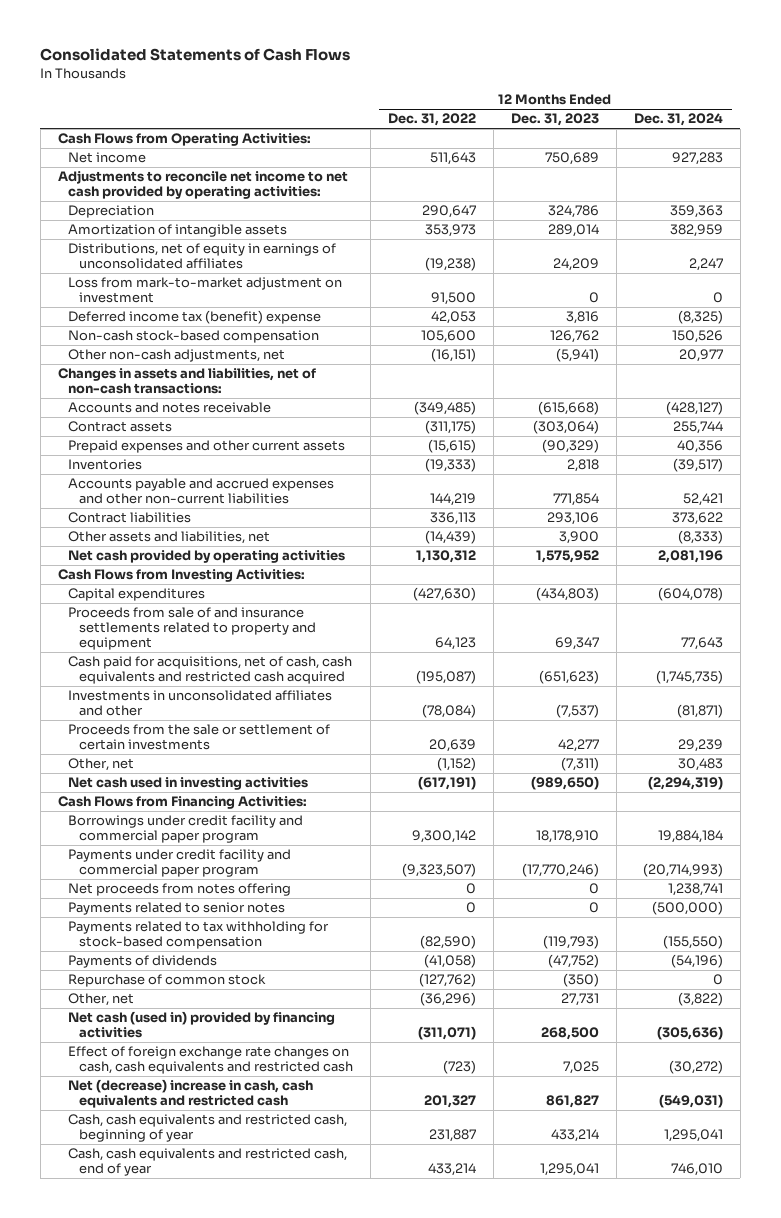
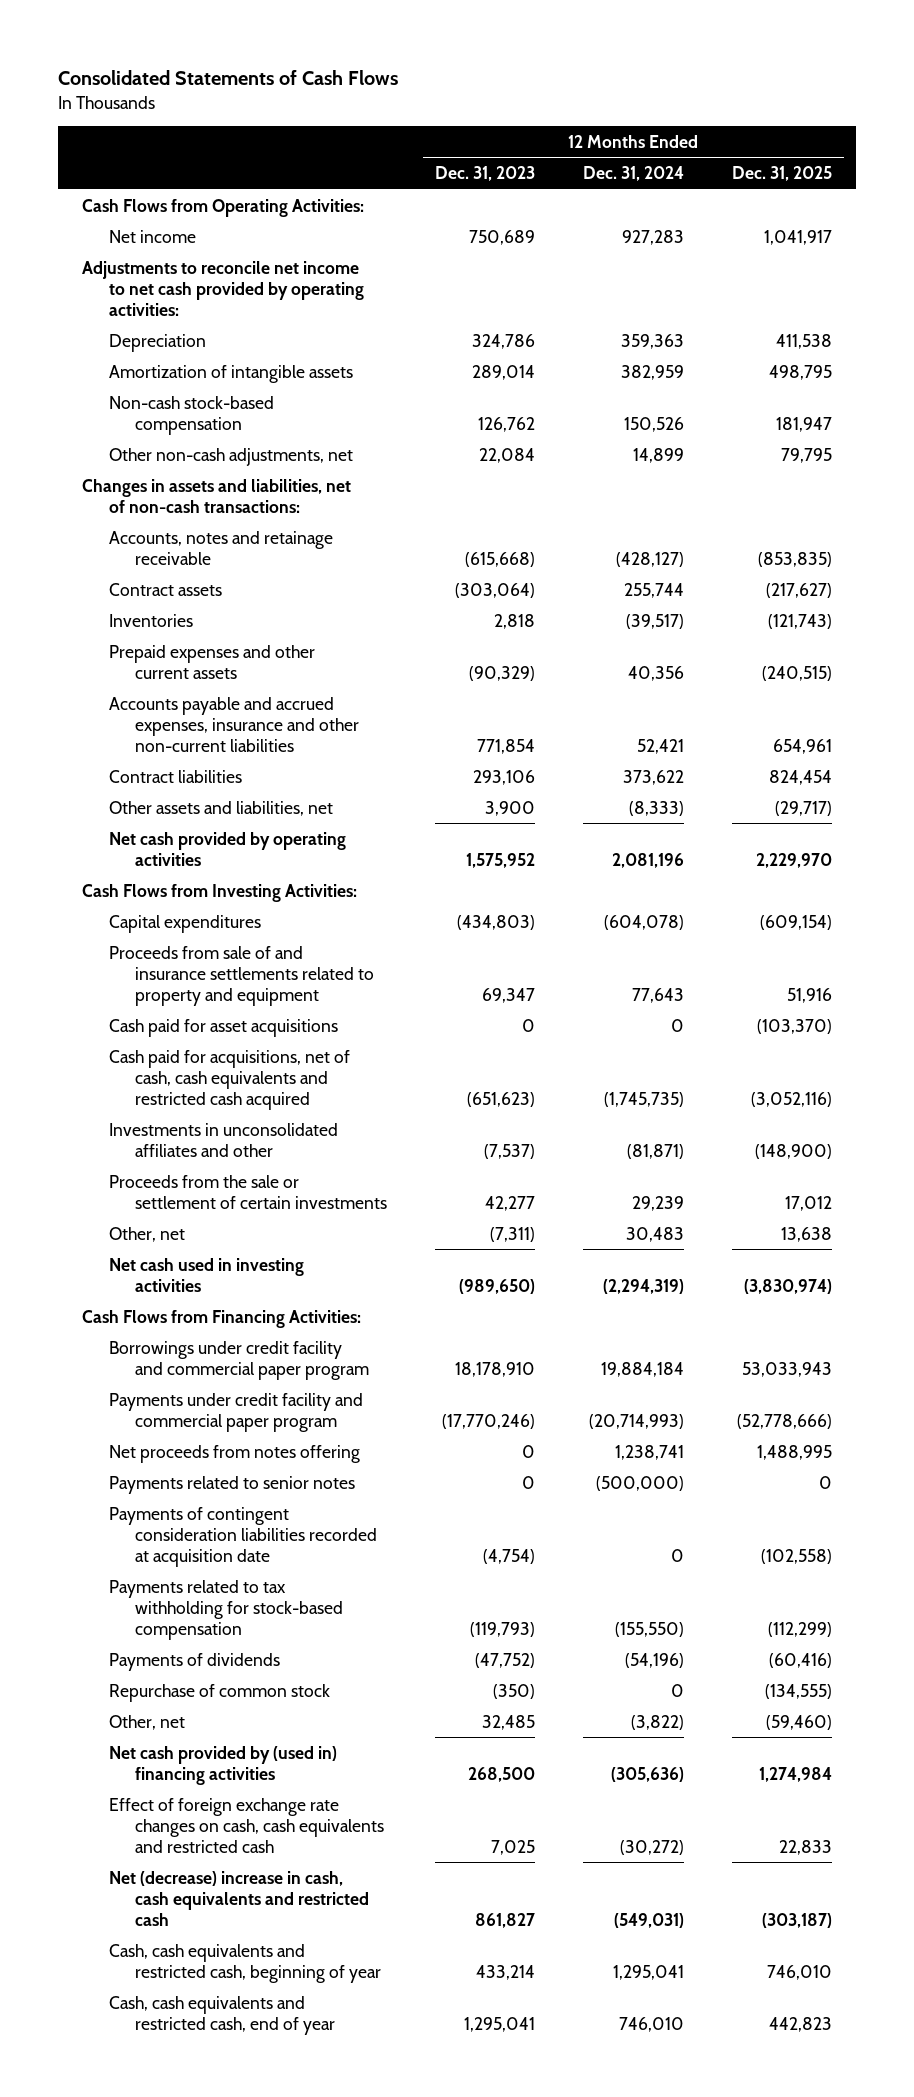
[387,113,476,127] Dec. 31, 2022 -> none
none -> [731,166,832,182] Dec. 31, 2025
[68,243,337,270] Distributions, net of equity in earnings of unconsolidated affiliates -> none
[68,277,343,304] Loss from mark-to-market adjustment on investment -> none
[68,310,322,325] Deferred income tax (benefit) expense -> none
[555,348,599,363] (5,941) -> [478,447,535,463] 22,084
[678,349,723,363] 20,977 -> [632,447,684,463] 14,899
[68,402,272,414] Accounts and notes receivable -> [108,530,333,565] Accounts, notes and retainage receivable
[68,440,346,454] Prepaid expenses and other current assets -> [108,644,315,679] Prepaid expenses and other current assets
[68,478,335,505] Accounts payable and accrued expenses and other non-current liabilities -> [108,696,359,752] Accounts payable and accrued expenses, insurance and other non-current liabilities
none -> [108,1018,338,1037] Cash paid for asset acquisitions
none -> [108,1506,377,1567] Payments of contingent consideration liabilities recorded at acquisition date
[560,993,599,1007] 27,731 -> [481,1714,535,1730] 32,485
[68,1011,336,1039] Net cash (used in) provided by financing activities -> [108,1745,337,1785] Net cash provided by (used in) financing activities

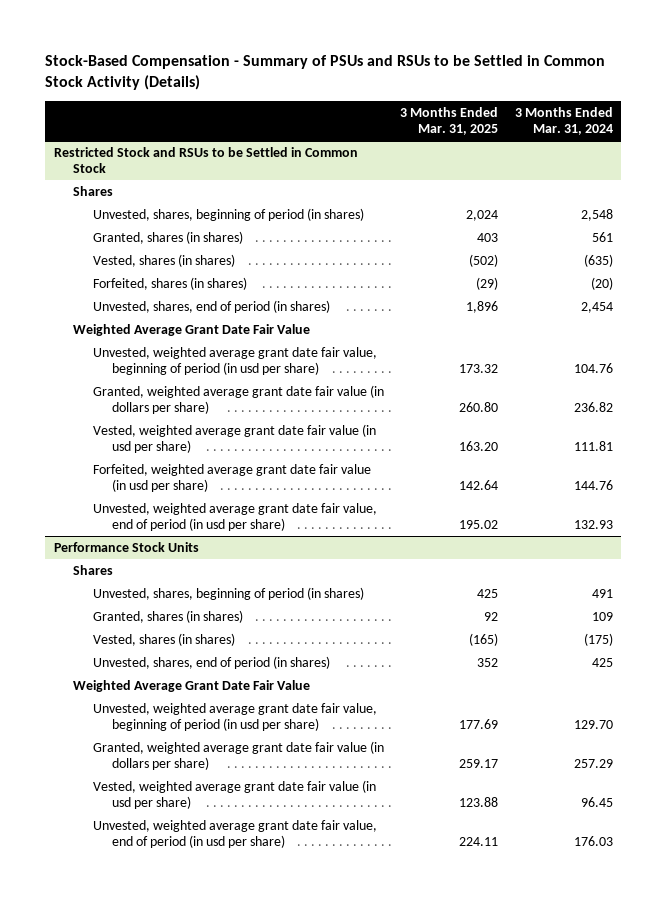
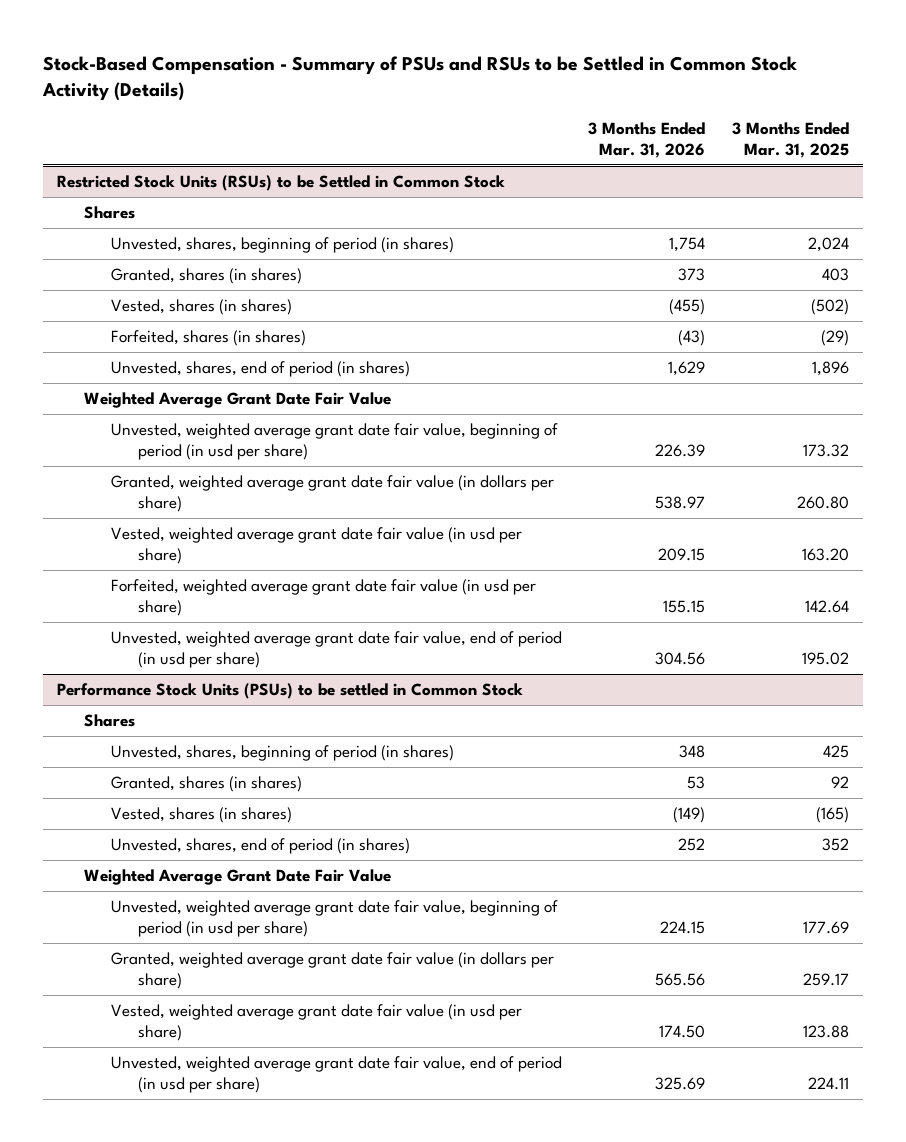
[515,107,614,136] 3 Months Ended Mar. 31, 2024 -> none
none -> [588,121,706,158] 3 Months Ended Mar. 31, 2026
[53,146,358,174] Restricted Stock and RSUs to be Settled in Common Stock -> [56,174,505,191] Restricted Stock Units (RSUs) to be Settled in Common Stock
[53,541,199,552] Performance Stock Units -> [56,682,523,699] Performance Stock Units (PSUs) to be settled in Common Stock

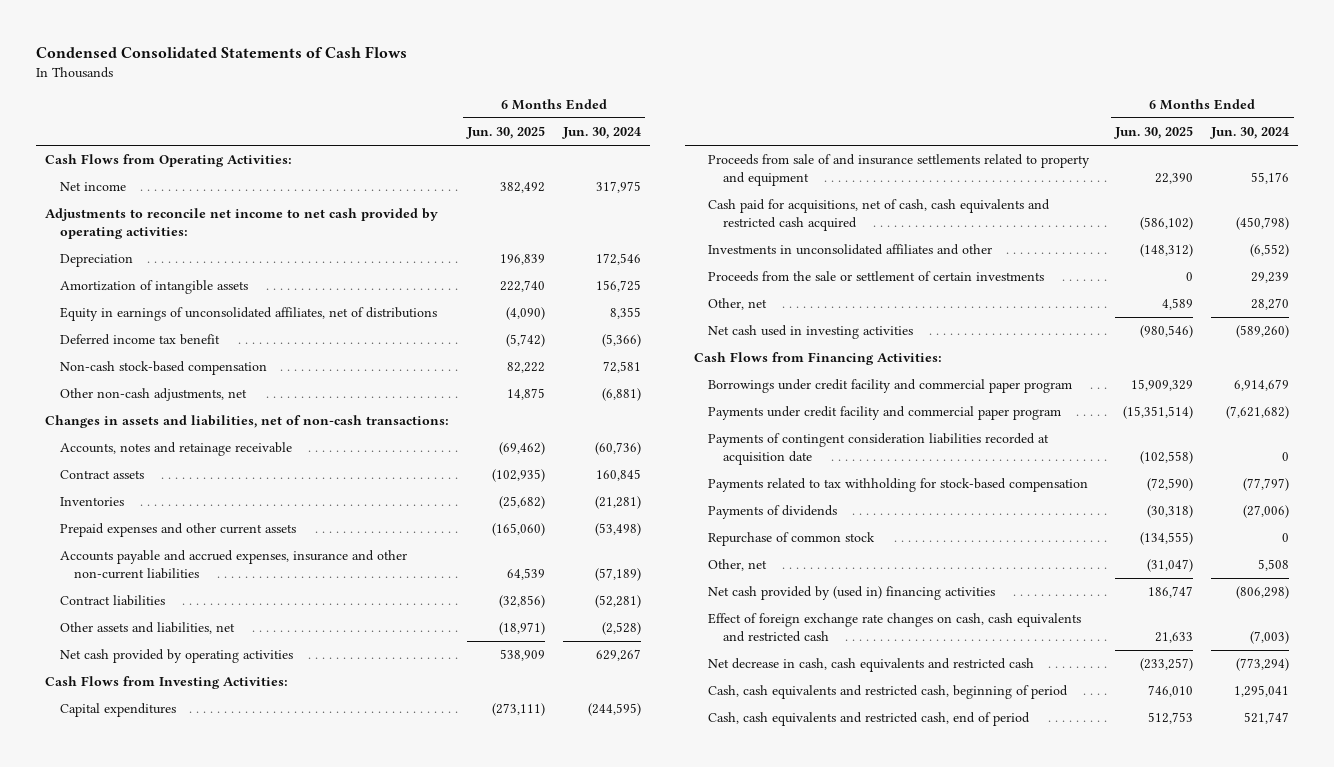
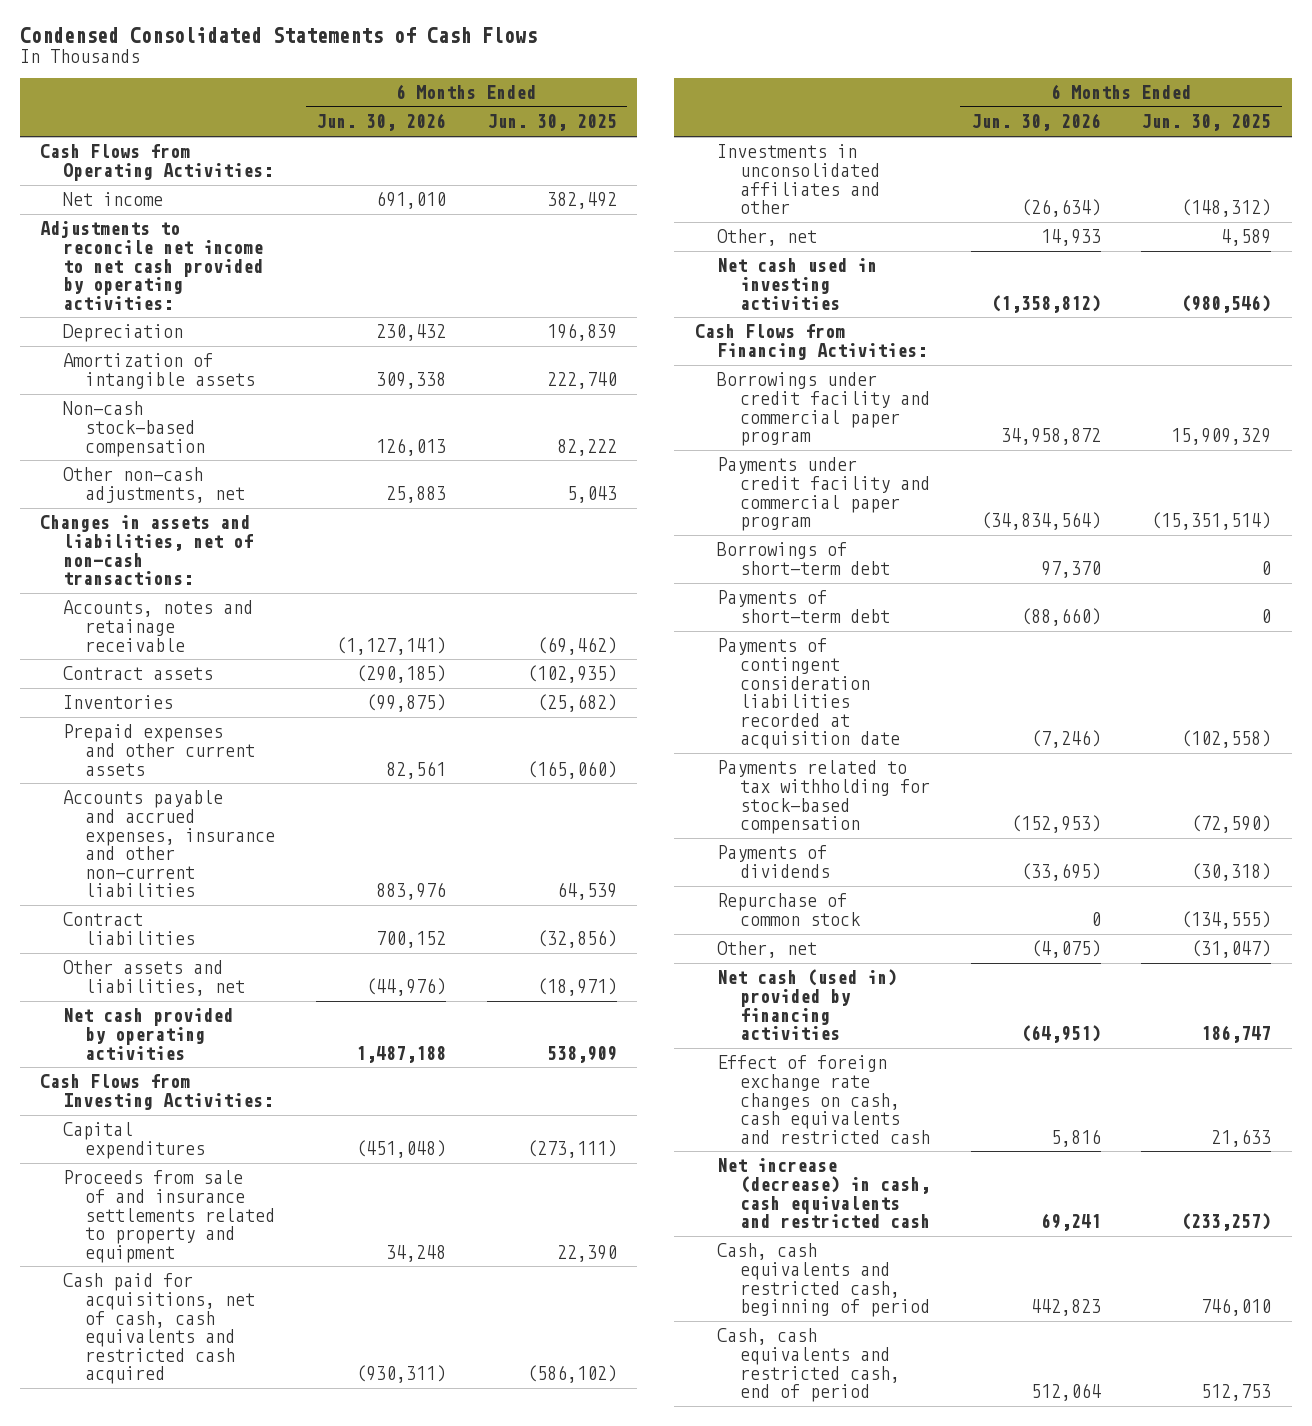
[561,127,641,140] Jun. 30, 2024 -> none
none -> [315,113,446,132] Jun. 30, 2026
[59,307,437,322] Equity in earnings of unconsolidated affiliates, net of distributions -> none
[59,334,220,346] Deferred income tax benefit -> none
[507,388,546,401] 14,875 -> [566,485,617,503] 5,043
[708,271,1045,283] Proceeds from the sale or settlement of certain investments -> none
none -> [717,542,890,575] Borrowings of short-term debt
none -> [717,590,890,623] Payments of short-term debt
[708,586,996,601] Net cash provided by (used in) financing activities -> [717,969,898,1041] Net cash (used in) provided by financing activities
[708,658,1035,673] Net decrease in cash, cash equivalents and restricted cash -> [717,1158,930,1229] Net increase (decrease) in cash, cash equivalents and restricted cash

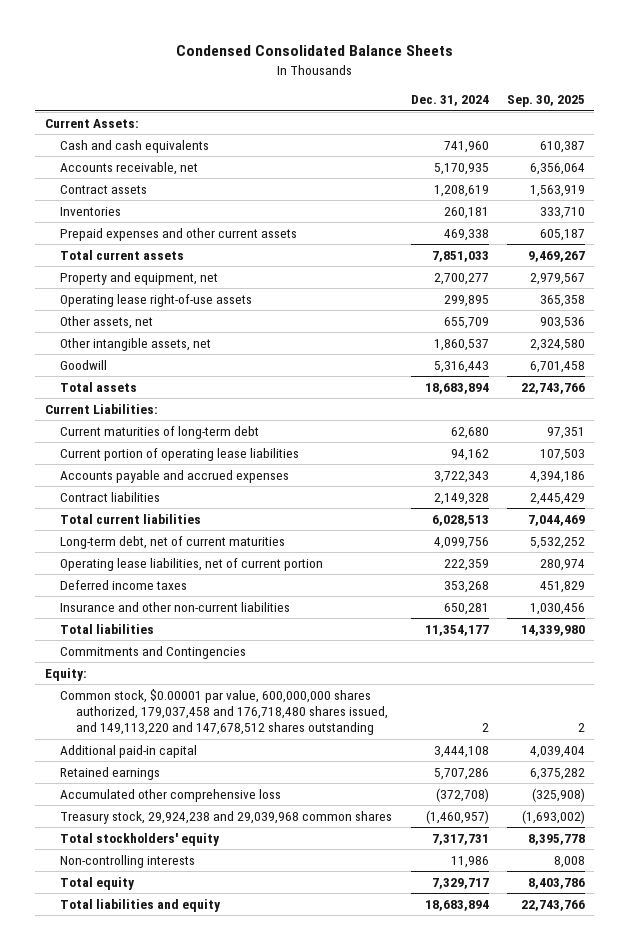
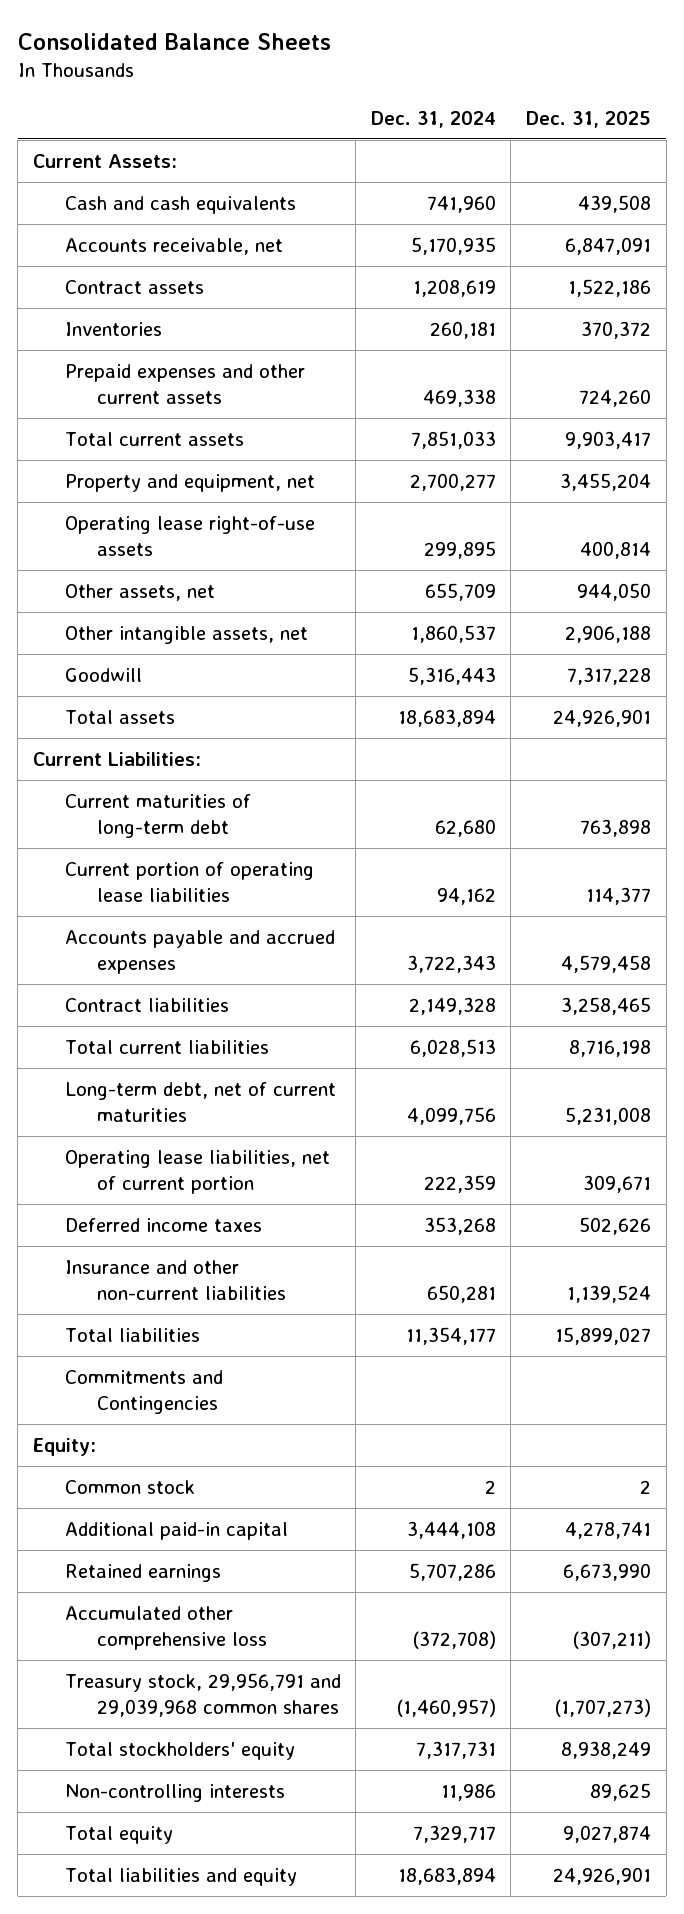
[175,45,453,57] Condensed Consolidated Balance Sheets -> [17,32,331,50] Consolidated Balance Sheets
[507,95,586,108] Sep. 30, 2025 -> none
none -> [526,111,652,129] Dec. 31, 2025
[60,689,388,736] Common stock, $0.00001 par value, 600,000,000 shares authorized, 179,037,458 and 176,718,480 shares issued, and 149,113,220 and 147,678,512 shares outstanding -> [64,1479,195,1494] Common stock
[60,811,393,825] Treasury stock, 29,924,238 and 29,039,968 common shares -> [64,1672,341,1718] Treasury stock, 29,956,791 and 29,039,968 common shares

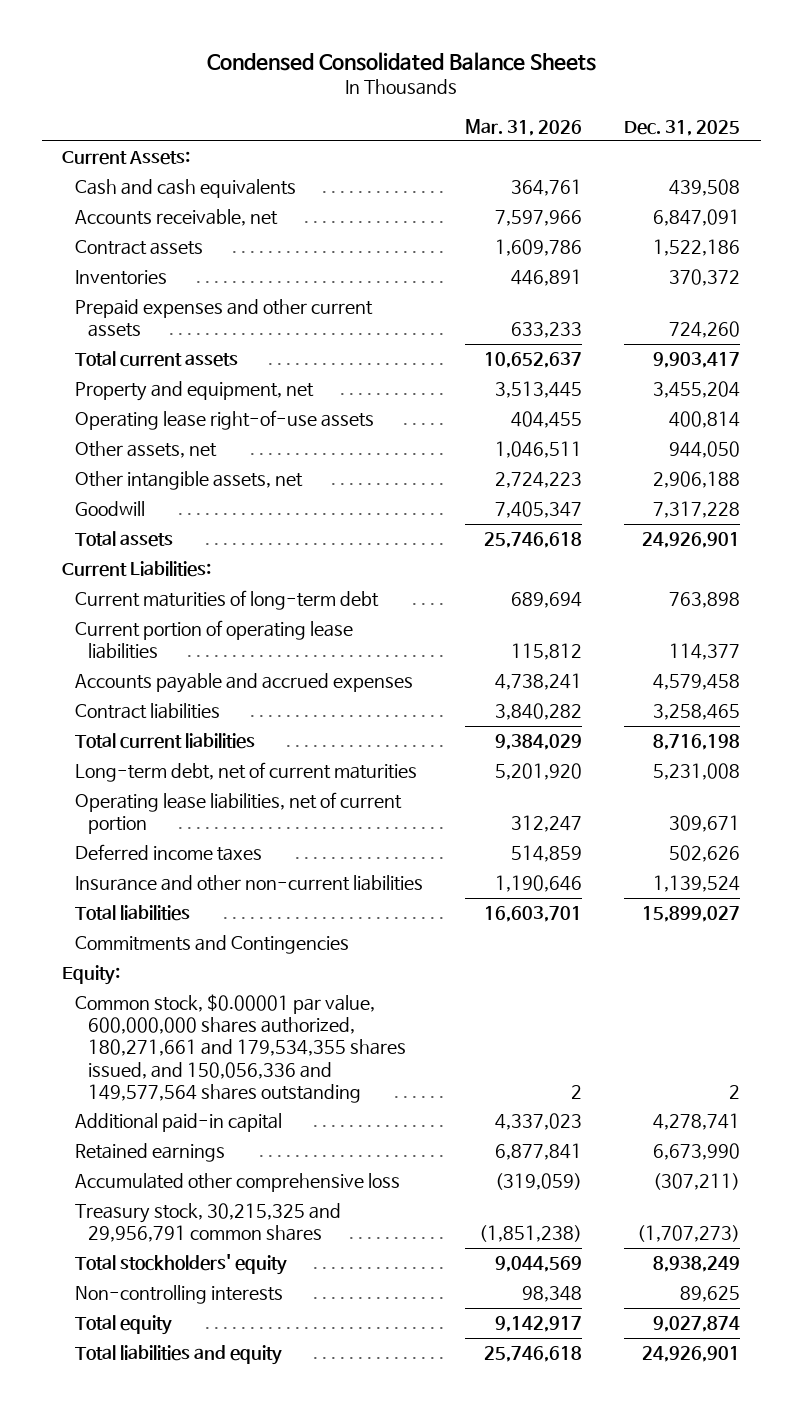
[17,32,331,50] Consolidated Balance Sheets -> [207,52,597,72] Condensed Consolidated Balance Sheets
[370,111,496,129] Dec. 31, 2024 -> none
none -> [465,118,583,136] Mar. 31, 2026
[64,1479,195,1494] Common stock -> [75,994,407,1103] Common stock, $0.00001 par value, 600,000,000 shares authorized, 180,271,661 and 179,534,355 shares issued, and 150,056,336 and 149,577,564 shares outstanding
[64,1672,341,1718] Treasury stock, 29,956,791 and 29,039,968 common shares -> [75,1203,342,1243] Treasury stock, 30,215,325 and 29,956,791 common shares

